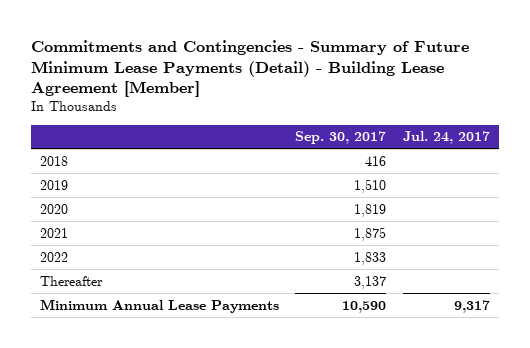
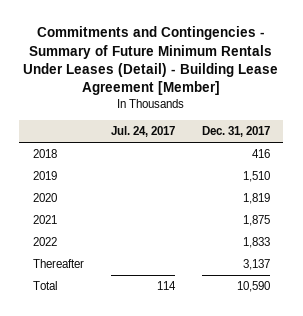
[31,39,470,98] Commitments and Contingencies - Summary of Future Minimum Lease Payments (Detail) - Building Lease Agreement [Member] -> [23,26,279,96] Commitments and Contingencies - Summary of Future Minimum Rentals Under Leases (Detail) - Building Lease Agreement [Member]
[295,131,387,145] Sep. 30, 2017 -> none
none -> [201,125,270,137] Dec. 31, 2017
[39,298,279,313] Minimum Annual Lease Payments -> none
none -> [32,281,58,291] Total

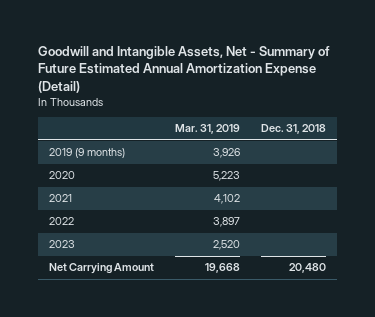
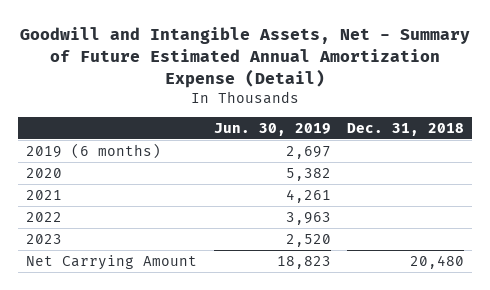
[175,124,241,135] Mar. 31, 2019 -> none
none -> [213,122,331,136] Jun. 30, 2019
[48,148,125,159] 2019 (9 months) -> [26,142,162,159] 2019 (6 months)

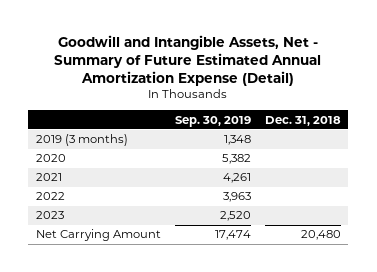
[213,122,331,136] Jun. 30, 2019 -> none
none -> [174,115,251,127] Sep. 30, 2019
[26,142,162,159] 2019 (6 months) -> [35,134,128,147] 2019 (3 months)

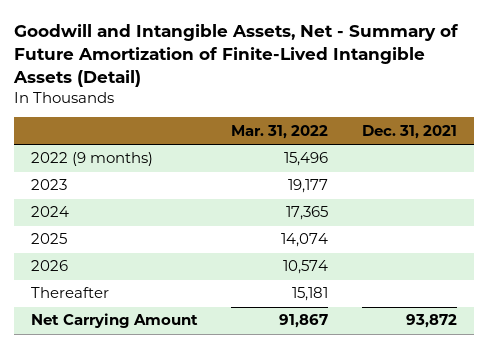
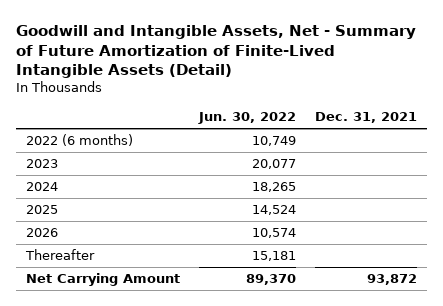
[231,124,329,139] Mar. 31, 2022 -> none
none -> [197,112,296,125] Jun. 30, 2022
[30,152,153,167] 2022 (9 months) -> [25,134,133,147] 2022 (6 months)

